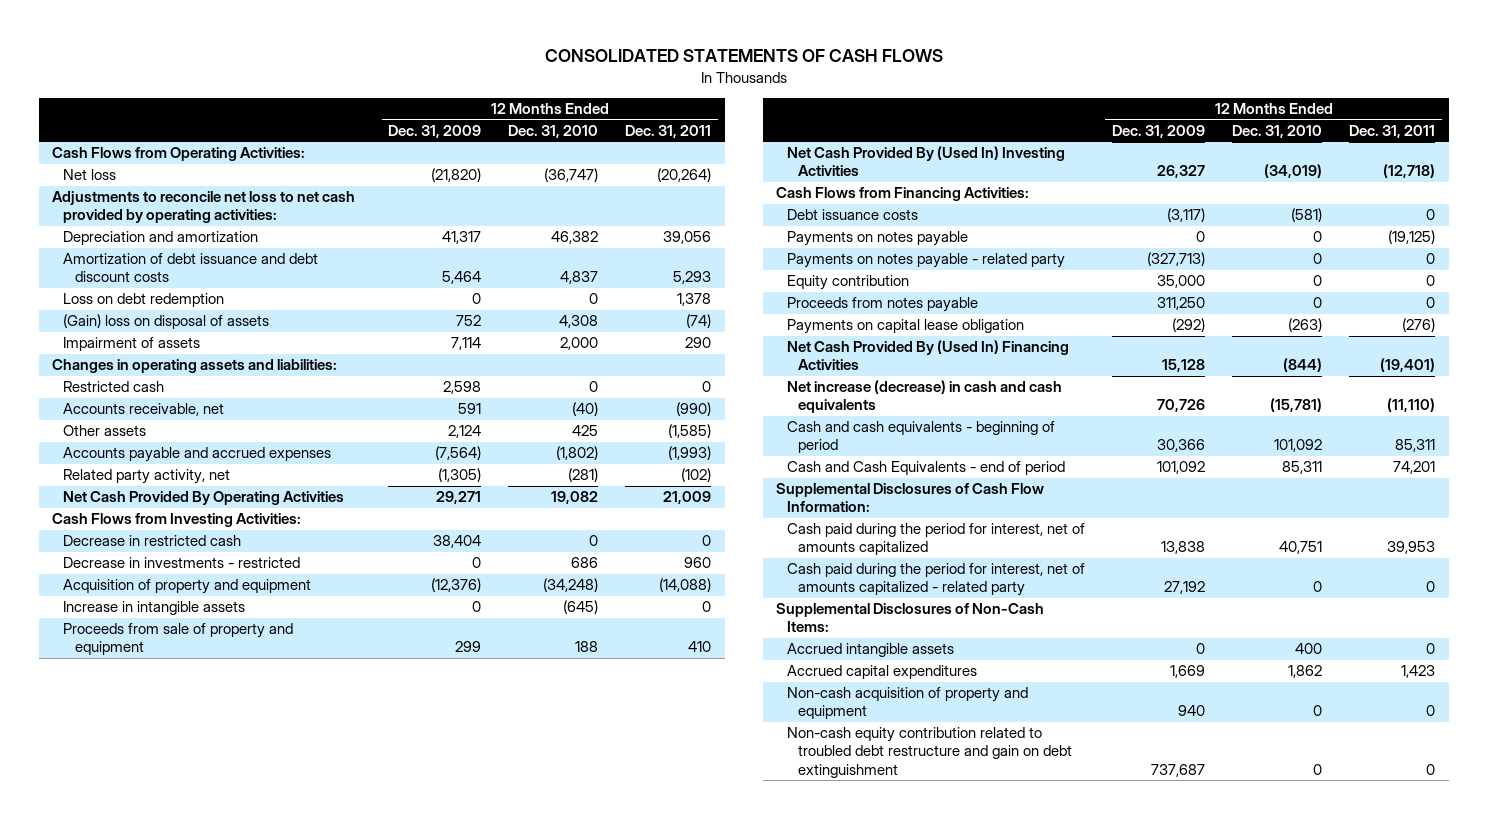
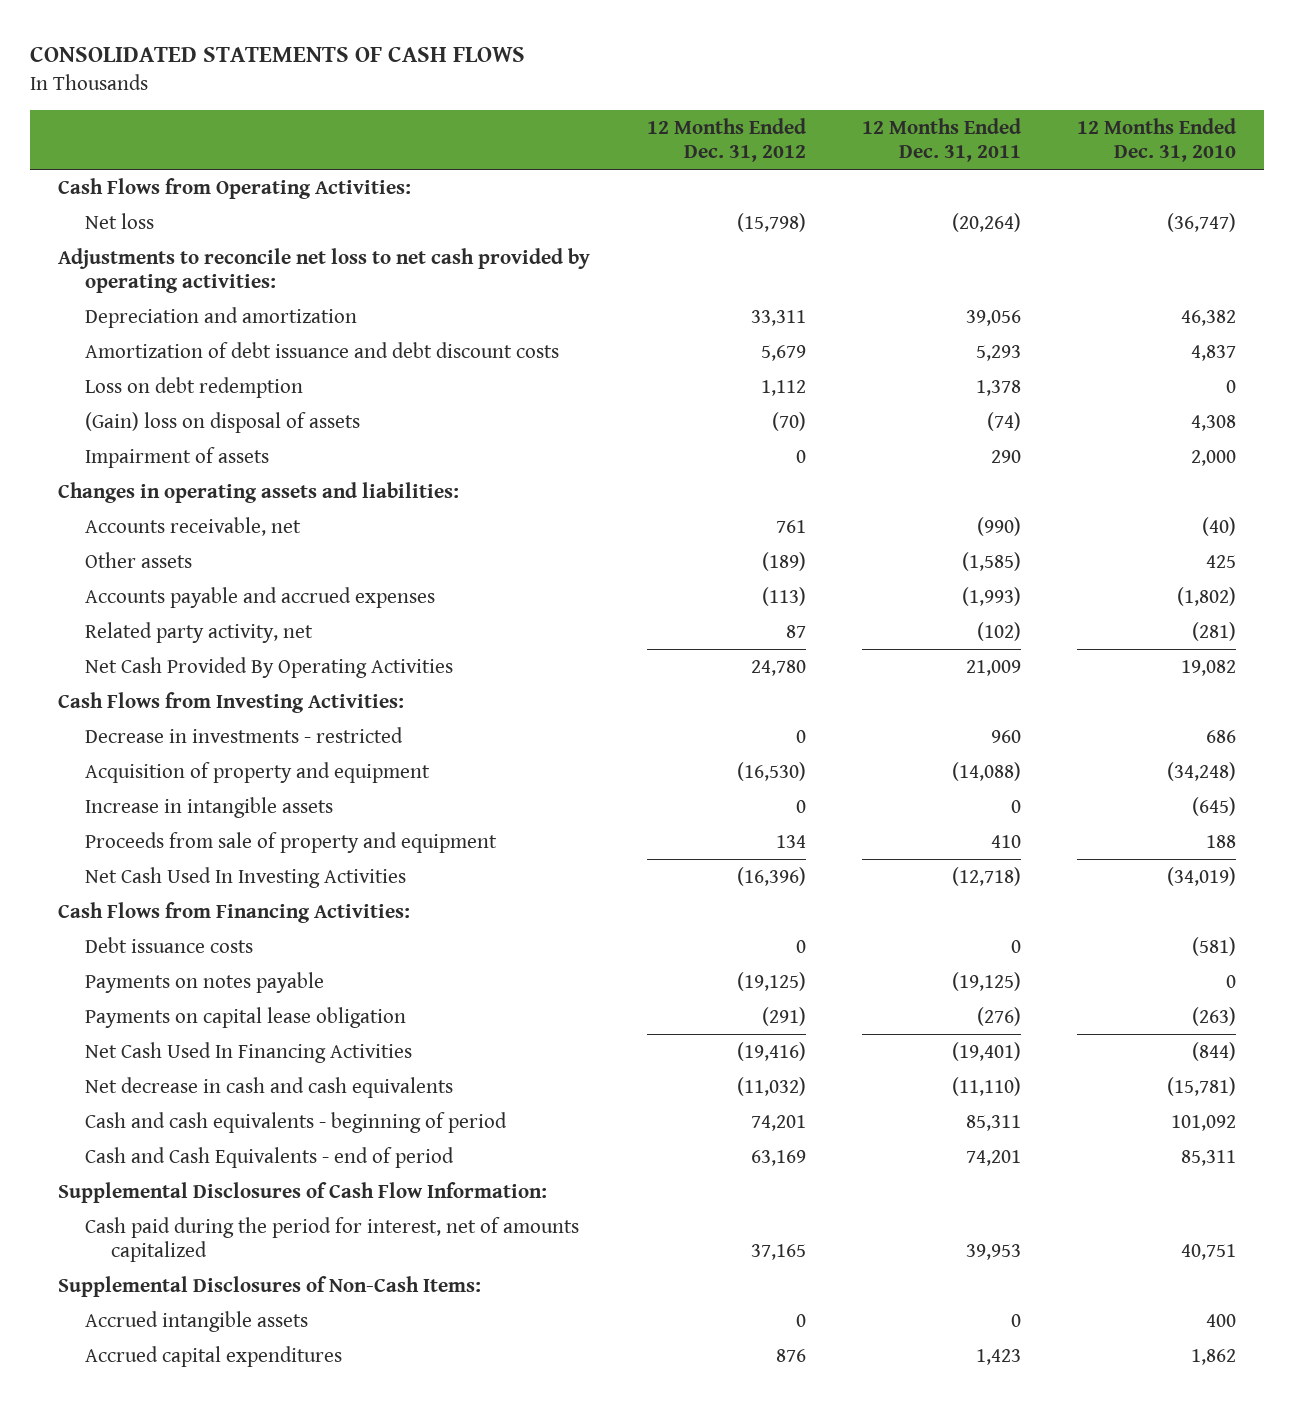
[388,124,482,138] Dec. 31, 2009 -> none
none -> [646,117,806,163] 12 Months Ended Dec. 31, 2012
[63,381,165,393] Restricted cash -> none
[63,535,242,547] Decrease in restricted cash -> none
[787,146,1066,177] Net Cash Provided By (Used In) Investing Activities -> [84,866,406,888] Net Cash Used In Investing Activities
[787,253,1066,269] Payments on notes payable - related party -> none
[787,275,910,291] Equity contribution -> none
[787,297,979,313] Proceeds from notes payable -> none
[787,340,1070,371] Net Cash Provided By (Used In) Financing Activities -> [84,1041,412,1063] Net Cash Used In Financing Activities
[787,380,1063,414] Net increase (decrease) in cash and cash equivalents -> [84,1076,453,1098] Net decrease in cash and cash equivalents
[787,563,1086,597] Cash paid during the period for interest, net of amounts capitalized - related party -> none
[787,687,1029,720] Non-cash acquisition of property and equipment -> none
[787,727,1073,778] Non-cash equity contribution related to troubled debt restructure and gain on debt extinguishment -> none

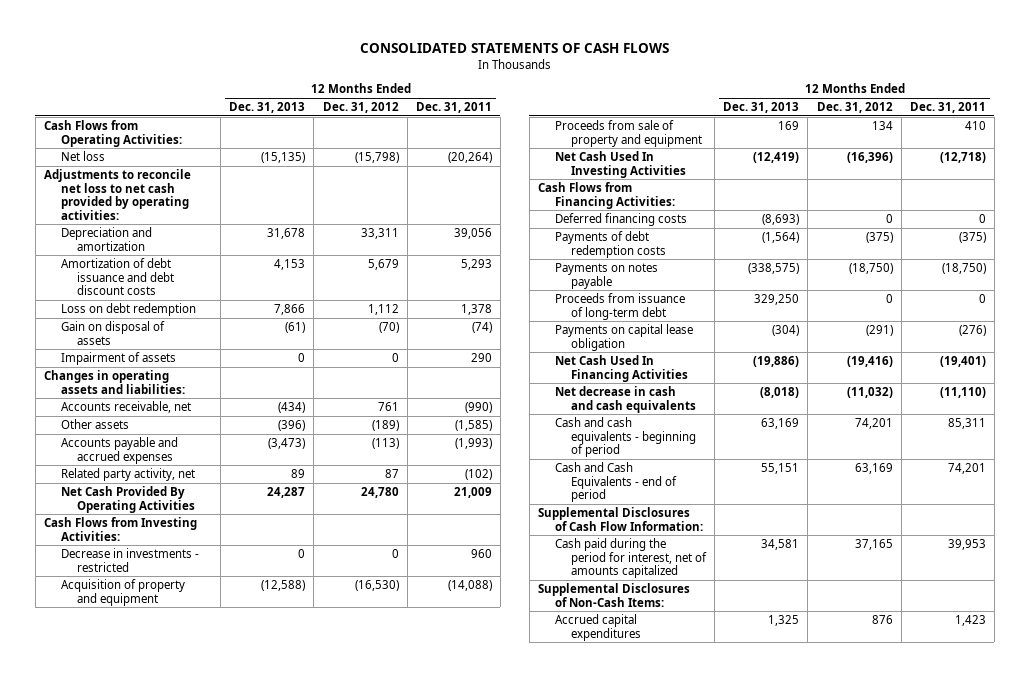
[1077,117,1237,163] 12 Months Ended Dec. 31, 2010 -> none
none -> [229,102,306,114] Dec. 31, 2013
[84,411,360,433] (Gain) loss on disposal of assets -> [60,321,165,345] Gain on disposal of assets
[84,796,333,818] Increase in intangible assets -> none
[84,936,253,953] Debt issuance costs -> none
none -> [554,213,687,227] Deferred financing costs
none -> [554,231,667,258] Payments of debt redemption costs
[736,971,806,991] (19,125) -> [848,263,893,275] (18,750)
[951,971,1021,991] (19,125) -> [941,263,986,275] (18,750)
none -> [554,293,685,320] Proceeds from issuance of long-term debt
[84,1310,308,1332] Accrued intangible assets -> none

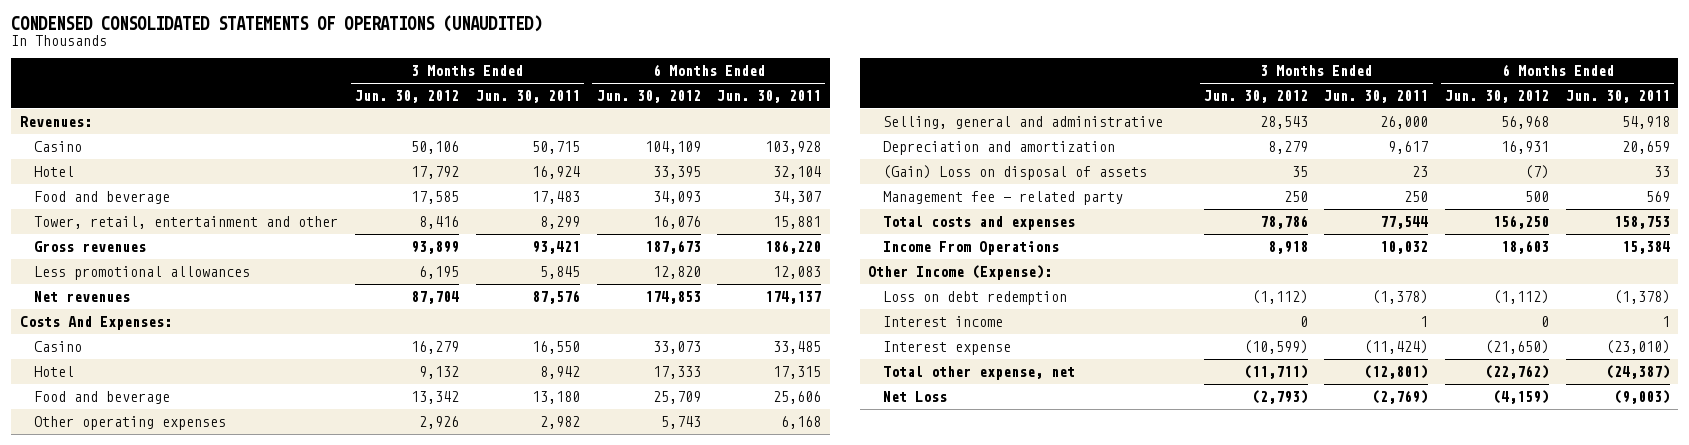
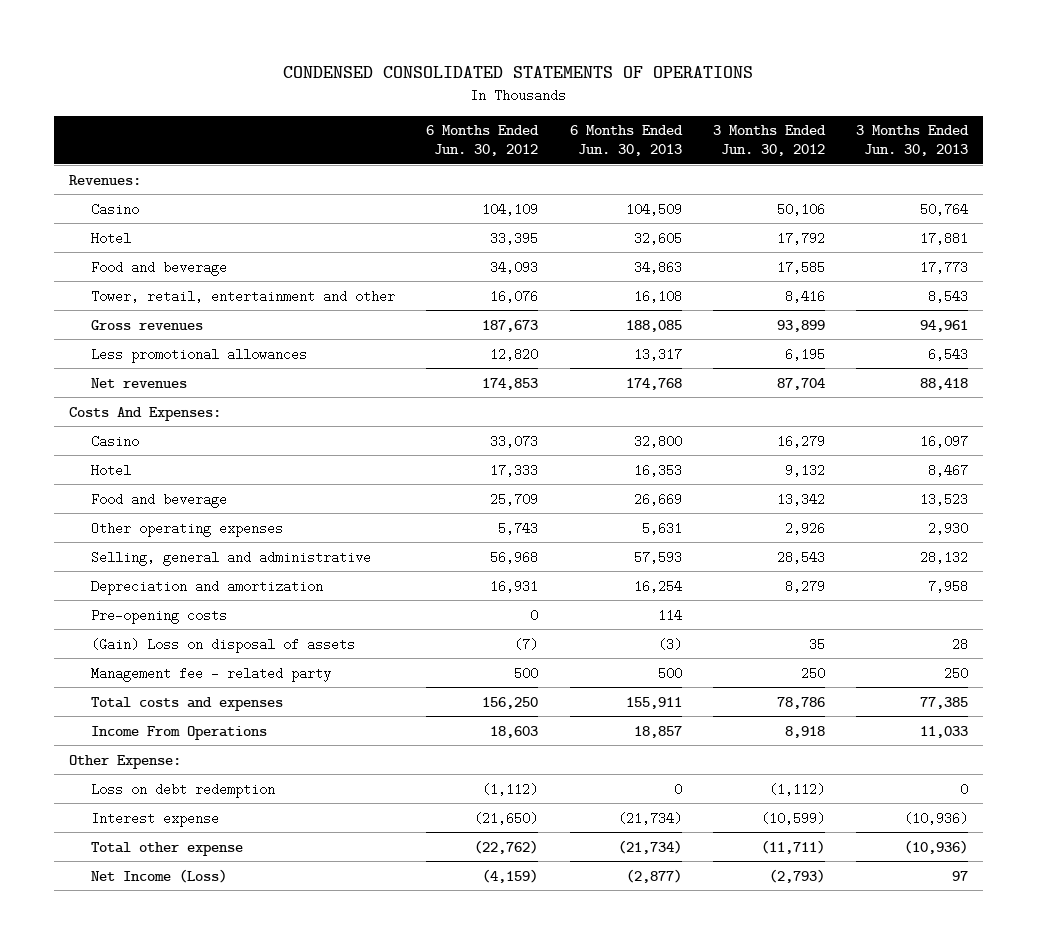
[11,14,543,32] CONDENSED CONSOLIDATED STATEMENTS OF OPERATIONS (UNAUDITED) -> [283,66,754,79] CONDENSED CONSOLIDATED STATEMENTS OF OPERATIONS
[475,89,580,103] Jun. 30, 2011 -> none
[717,89,822,103] Jun. 30, 2011 -> none
none -> [569,125,683,156] 6 Months Ended Jun. 30, 2013
none -> [855,125,969,156] 3 Months Ended Jun. 30, 2013
none -> [91,608,228,624] Pre-opening costs
[868,264,1053,280] Other Income (Expense): -> [69,754,182,769] Other Expense:
[882,315,1003,327] Interest income -> none
[882,365,1075,380] Total other expense, net -> [91,841,244,856] Total other expense
[882,390,947,402] Net Loss -> [91,868,228,883] Net Income (Loss)

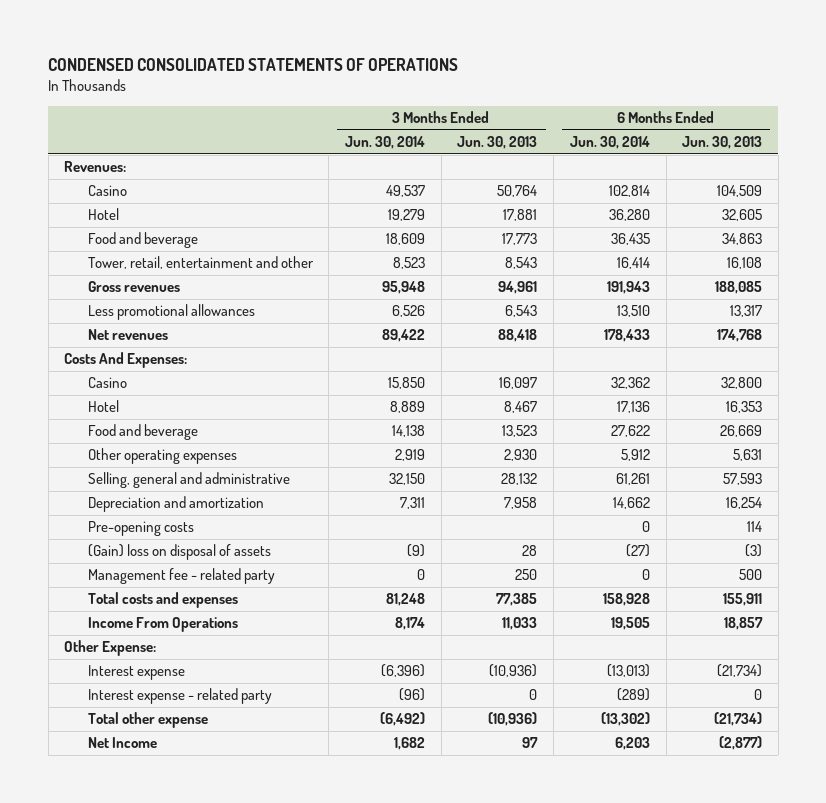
[426,125,540,156] 6 Months Ended Jun. 30, 2012 -> none
[712,125,826,156] 3 Months Ended Jun. 30, 2012 -> none
none -> [345,136,426,150] Jun. 30, 2014
none -> [569,136,650,150] Jun. 30, 2014
[91,637,356,653] (Gain) Loss on disposal of assets -> [87,544,271,561] (Gain) loss on disposal of assets
[91,782,276,798] Loss on debt redemption -> none
none -> [87,688,272,705] Interest expense - related party
[91,868,228,883] Net Income (Loss) -> [87,737,157,749] Net Income

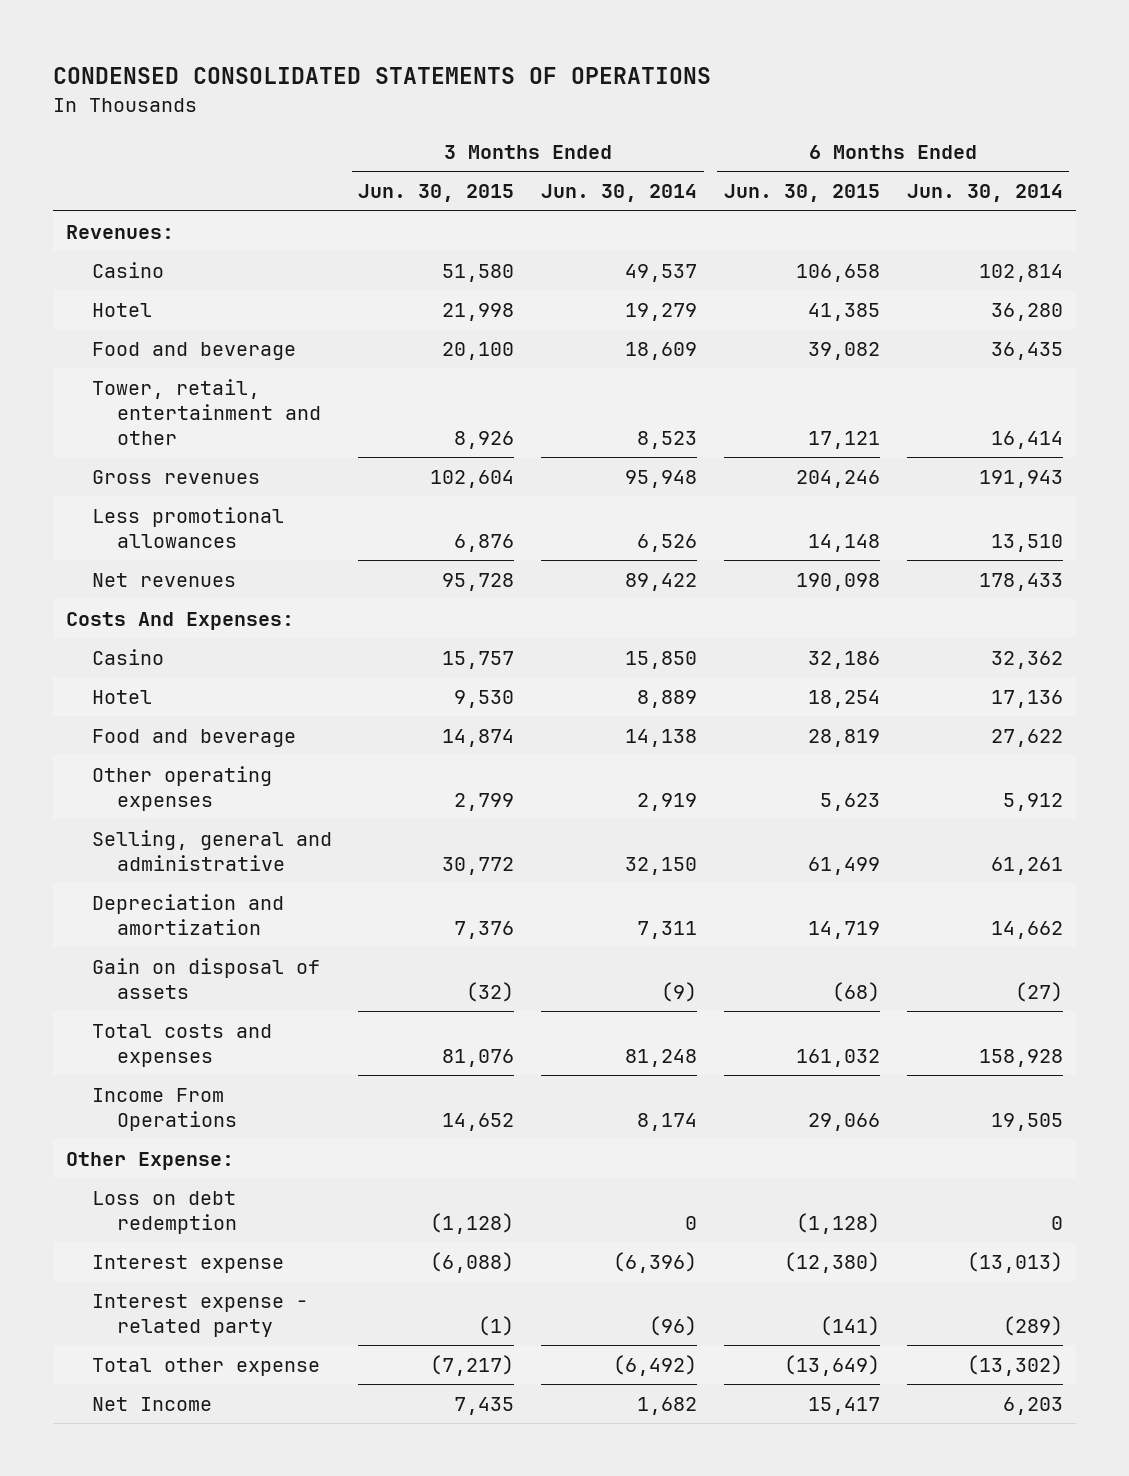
[457,136,538,150] Jun. 30, 2013 -> none
[682,136,763,150] Jun. 30, 2013 -> none
none -> [358,184,515,203] Jun. 30, 2015
none -> [724,184,881,203] Jun. 30, 2015
[87,521,194,537] Pre-opening costs -> none
[87,568,275,585] Management fee - related party -> none
[87,544,271,561] (Gain) loss on disposal of assets -> [91,958,320,999] Gain on disposal of assets
none -> [91,1191,238,1234] Loss on debt redemption

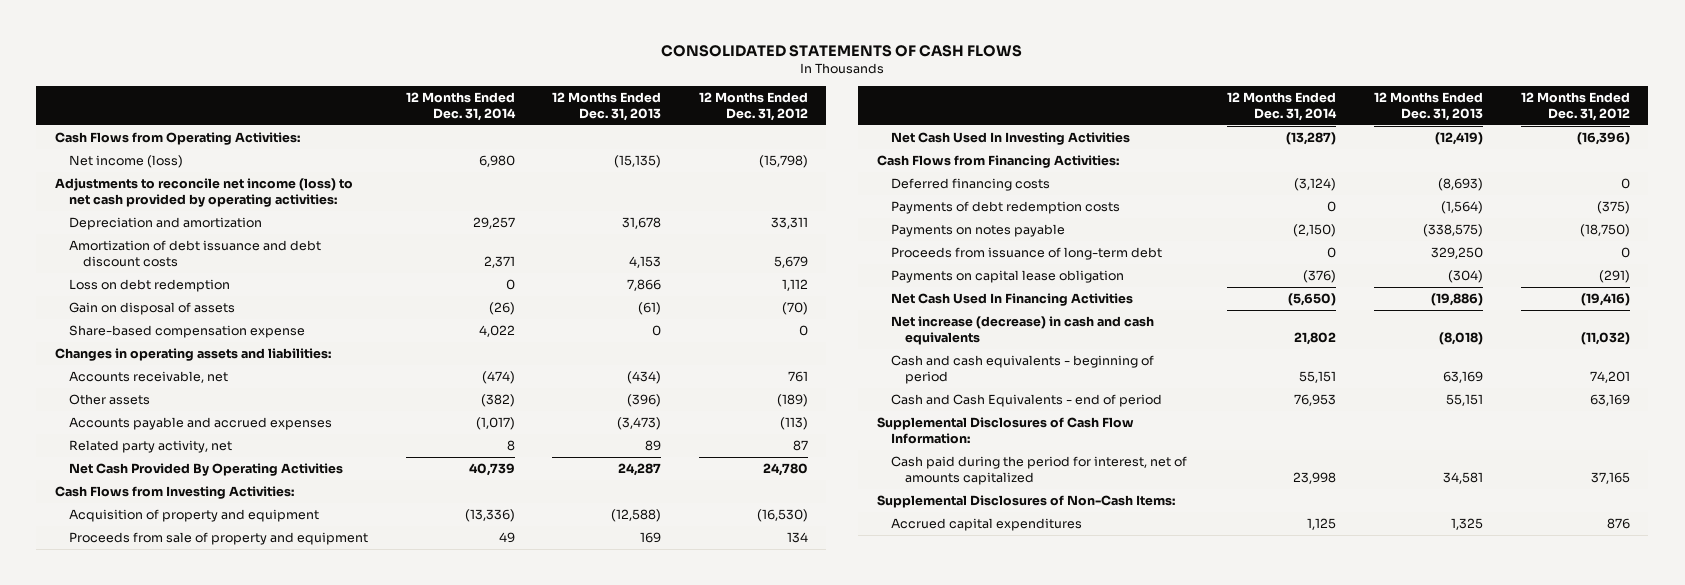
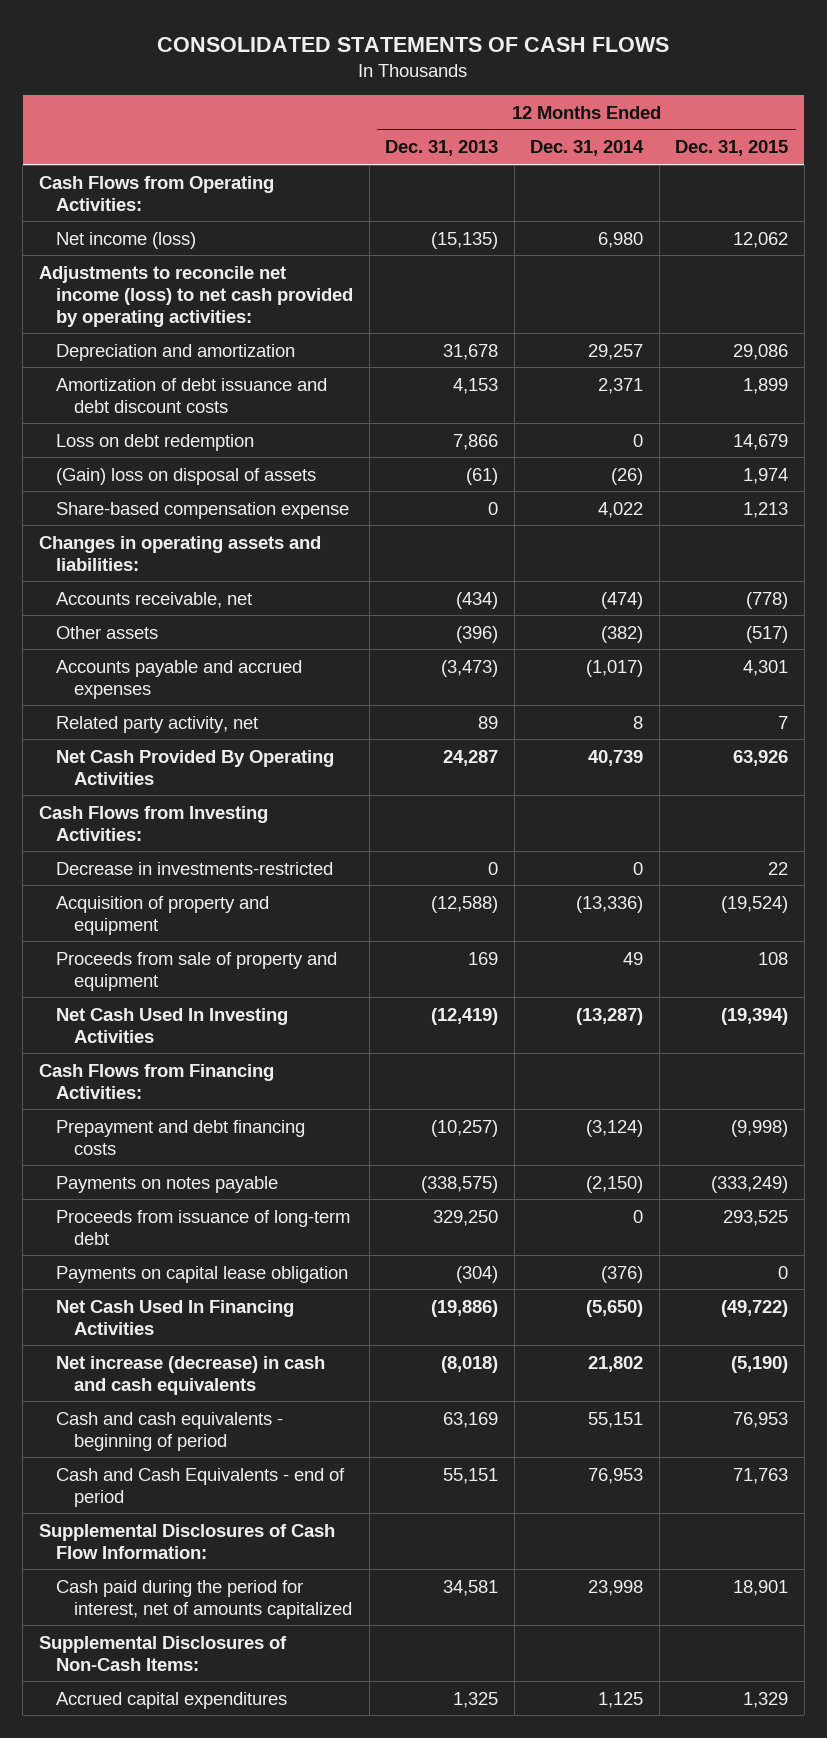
[698,92,808,122] 12 Months Ended Dec. 31, 2012 -> none
none -> [675,140,789,157] Dec. 31, 2015
[69,301,236,315] Gain on disposal of assets -> [56,467,317,485] (Gain) loss on disposal of assets
none -> [56,861,334,875] Decrease in investments-restricted
[890,200,1120,214] Payments of debt redemption costs -> none
[890,177,1050,191] Deferred financing costs -> [56,1119,306,1155] Prepayment and debt financing costs
[1438,177,1484,191] (8,693) -> [431,1119,499,1137] (10,257)

